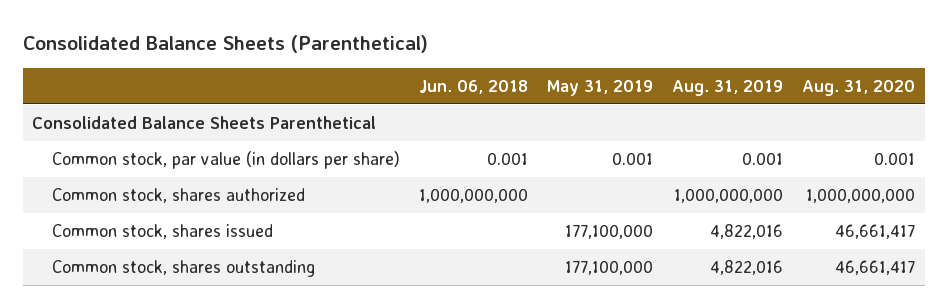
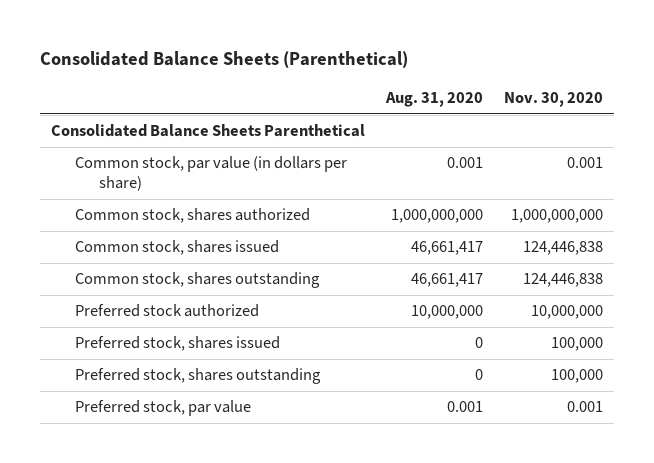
[419,79,529,94] Jun. 06, 2018 -> none
[547,79,654,96] May 31, 2019 -> none
[672,79,784,96] Aug. 31, 2019 -> none
none -> [504,92,604,108] Nov. 30, 2020
none -> [75,304,260,318] Preferred stock authorized
none -> [75,336,281,352] Preferred stock, shares issued
none -> [75,368,322,385] Preferred stock, shares outstanding
none -> [75,400,252,417] Preferred stock, par value

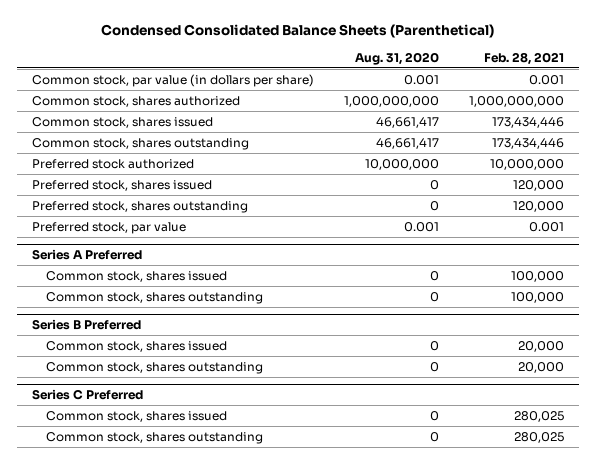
[40,51,409,69] Consolidated Balance Sheets (Parenthetical) -> [100,24,494,39] Condensed Consolidated Balance Sheets (Parenthetical)
[504,92,604,108] Nov. 30, 2020 -> none
none -> [484,51,565,65] Feb. 28, 2021
[50,124,365,138] Consolidated Balance Sheets Parenthetical -> none
none -> [31,248,142,260] Series A Preferred
none -> [45,270,227,282] Common stock, shares issued
none -> [45,291,263,304] Common stock, shares outstanding
none -> [31,318,141,330] Series B Preferred
none -> [45,340,227,352] Common stock, shares issued
none -> [45,361,263,374] Common stock, shares outstanding
none -> [31,388,143,400] Series C Preferred
none -> [45,410,227,422] Common stock, shares issued
none -> [45,431,263,444] Common stock, shares outstanding

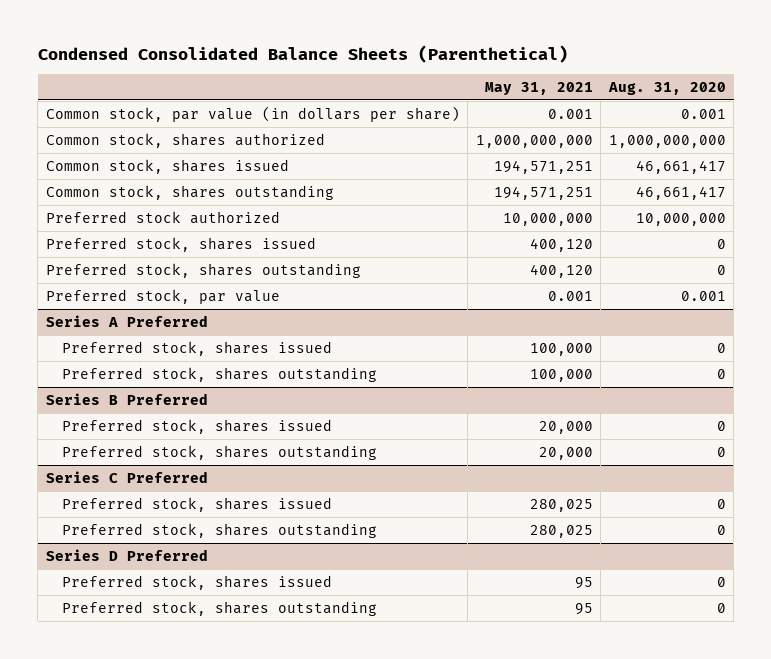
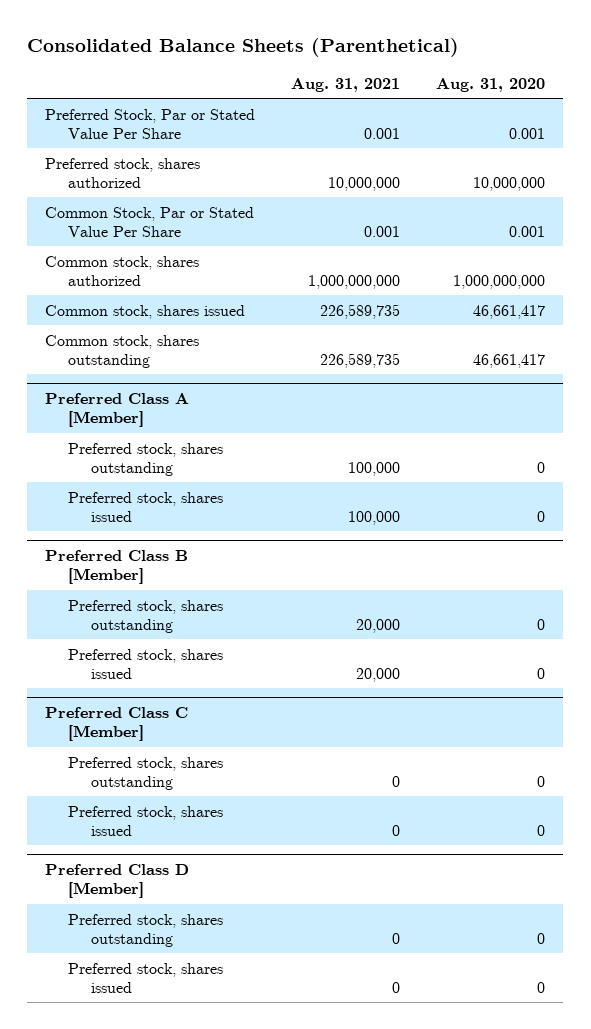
[37,45,568,64] Condensed Consolidated Balance Sheets (Parenthetical) -> [27,37,460,57] Consolidated Balance Sheets (Parenthetical)
[484,82,593,96] May 31, 2021 -> none
none -> [291,77,401,92] Aug. 31, 2021
none -> [45,108,256,139] Preferred Stock, Par or Stated Value Per Share
none -> [45,157,201,188] Preferred stock, shares authorized
[45,105,460,122] Common stock, par value (in dollars per share) -> [45,206,255,237] Common Stock, Par or Stated Value Per Share
[45,210,280,224] Preferred stock authorized -> none
[45,236,316,252] Preferred stock, shares issued -> none
none -> [45,393,190,428] Preferred Class A [Member]
[45,288,280,304] Preferred stock, par value -> none
[45,314,208,327] Series A Preferred -> none
none -> [45,550,189,585] Preferred Class B [Member]
[45,392,208,405] Series B Preferred -> none
none -> [45,707,189,742] Preferred Class C [Member]
[45,470,208,483] Series C Preferred -> none
none -> [45,864,190,899] Preferred Class D [Member]
[45,548,208,561] Series D Preferred -> none
[62,600,378,616] Preferred stock, shares outstanding -> none

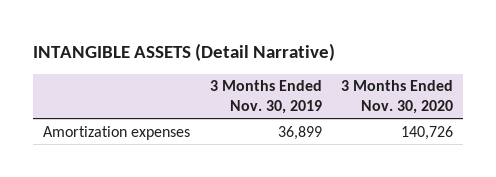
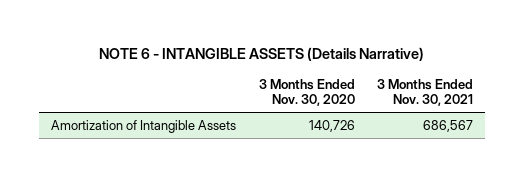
[32,42,335,61] INTANGIBLE ASSETS (Detail Narrative) -> [99,47,425,62] NOTE 6 - INTANGIBLE ASSETS (Details Narrative)
[209,80,322,115] 3 Months Ended Nov. 30, 2019 -> none
none -> [377,79,474,107] 3 Months Ended Nov. 30, 2021
[42,125,190,140] Amortization expenses -> [50,120,236,134] Amortization of Intangible Assets

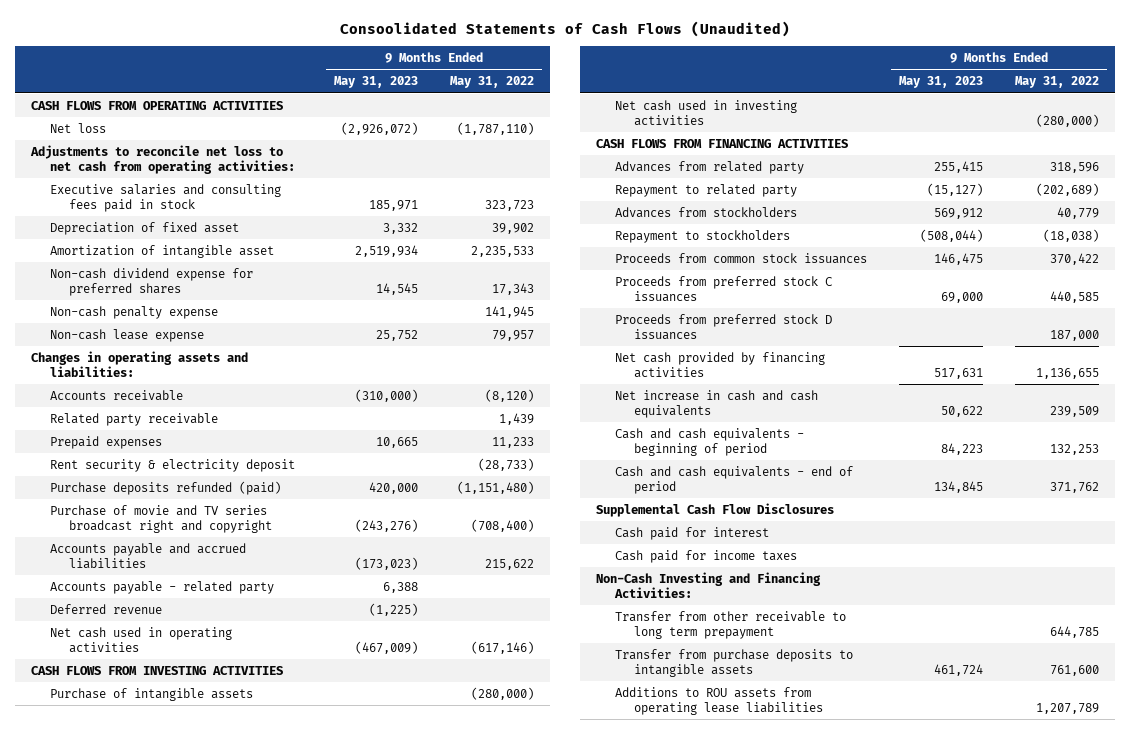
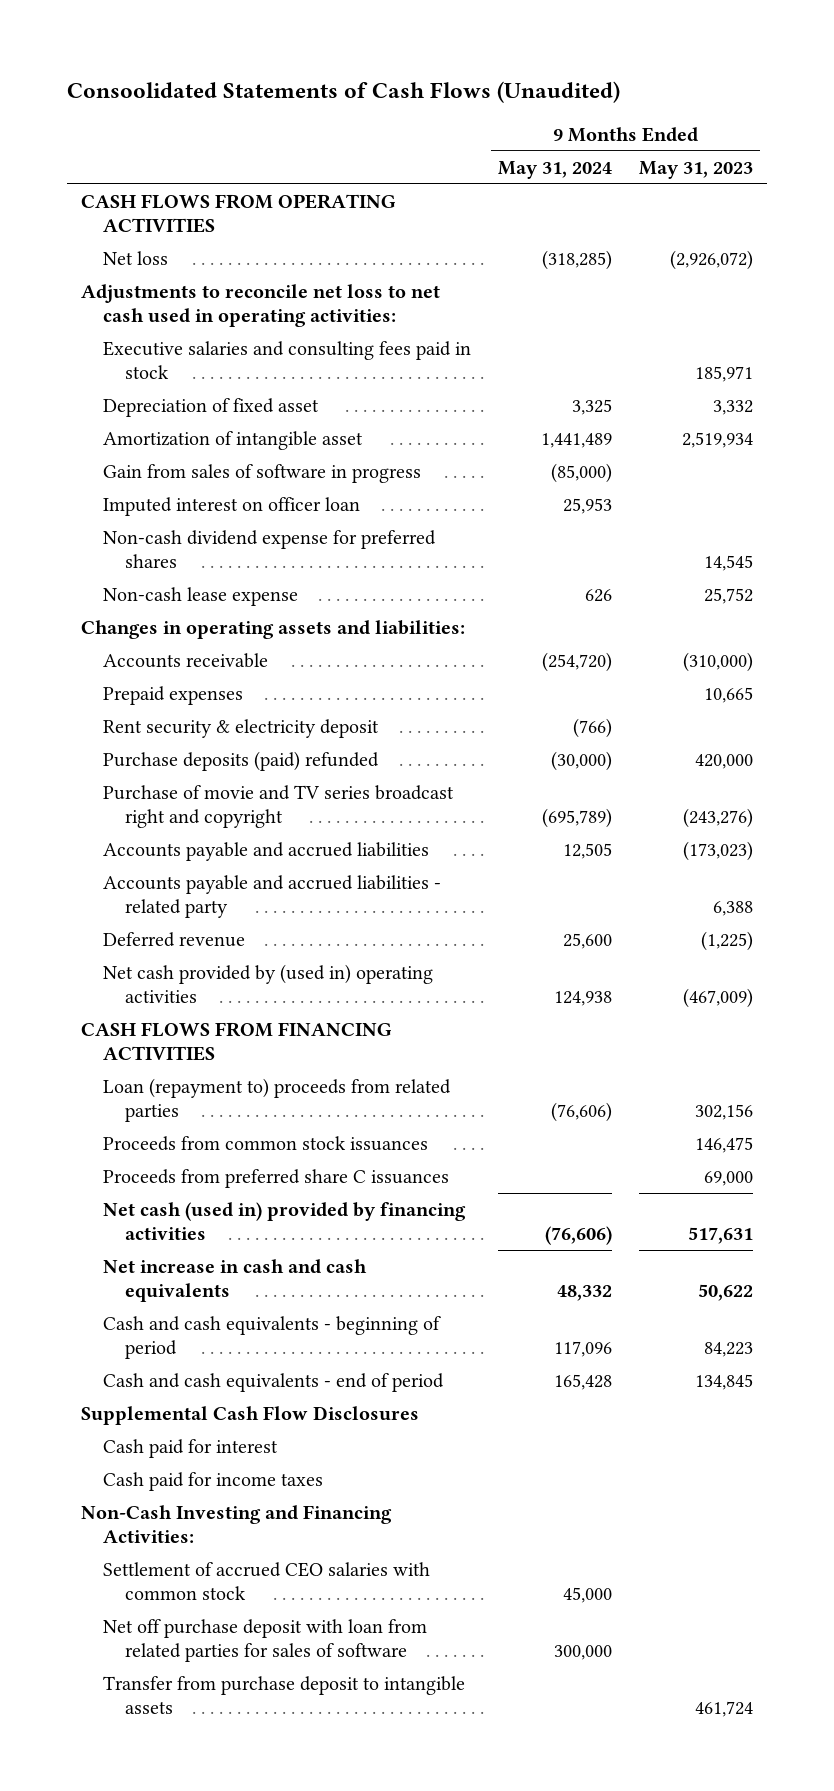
[449,76,534,89] May 31, 2022 -> none
none -> [497,160,612,179] May 31, 2024
[30,144,296,174] Adjustments to reconcile net loss to net cash from operating activities: -> [80,283,440,328] Adjustments to reconcile net loss to net cash used in operating activities:
none -> [102,463,421,483] Gain from sales of software in progress
none -> [102,496,360,516] Imputed interest on officer loan
[50,305,219,319] Non-cash penalty expense -> none
[50,412,219,426] Related party receivable -> none
[50,480,282,495] Purchase deposits refunded (paid) -> [102,750,379,771] Purchase deposits (paid) refunded
[50,580,275,594] Accounts payable - related party -> [102,874,441,919] Accounts payable and accrued liabilities - related party
[31,665,284,675] CASH FLOWS FROM INVESTING ACTIVITIES -> none
[50,687,254,701] Purchase of intangible assets -> none
[615,99,798,126] Net cash used in investing activities -> none
[50,626,233,653] Net cash used in operating activities -> [102,963,433,1004] Net cash provided by (used in) operating activities
[615,183,798,197] Repayment to related party -> none
[615,206,798,218] Advances from stockholders -> none
[615,229,791,243] Repayment to stockholders -> none
[615,160,805,174] Advances from related party -> [102,1077,451,1123] Loan (repayment to) proceeds from related parties
[934,160,984,173] 255,415 -> [695,1104,754,1121] 302,156
[615,313,833,340] Proceeds from preferred stock D issuances -> none
[615,275,833,302] Proceeds from preferred stock C issuances -> [102,1168,449,1188] Proceeds from preferred share C issuances
[615,351,826,378] Net cash provided by financing activities -> [102,1201,466,1241] Net cash (used in) provided by financing activities
[615,610,847,639] Transfer from other receivable to long term prepayment -> none
[615,686,824,715] Additions to ROU assets from operating lease liabilities -> none
none -> [102,1561,430,1601] Settlement of accrued CEO salaries with common stock
none -> [102,1618,427,1663] Net off purchase deposit with loan from related parties for sales of software
[615,648,854,677] Transfer from purchase deposits to intangible assets -> [102,1675,465,1715] Transfer from purchase deposit to intangible assets

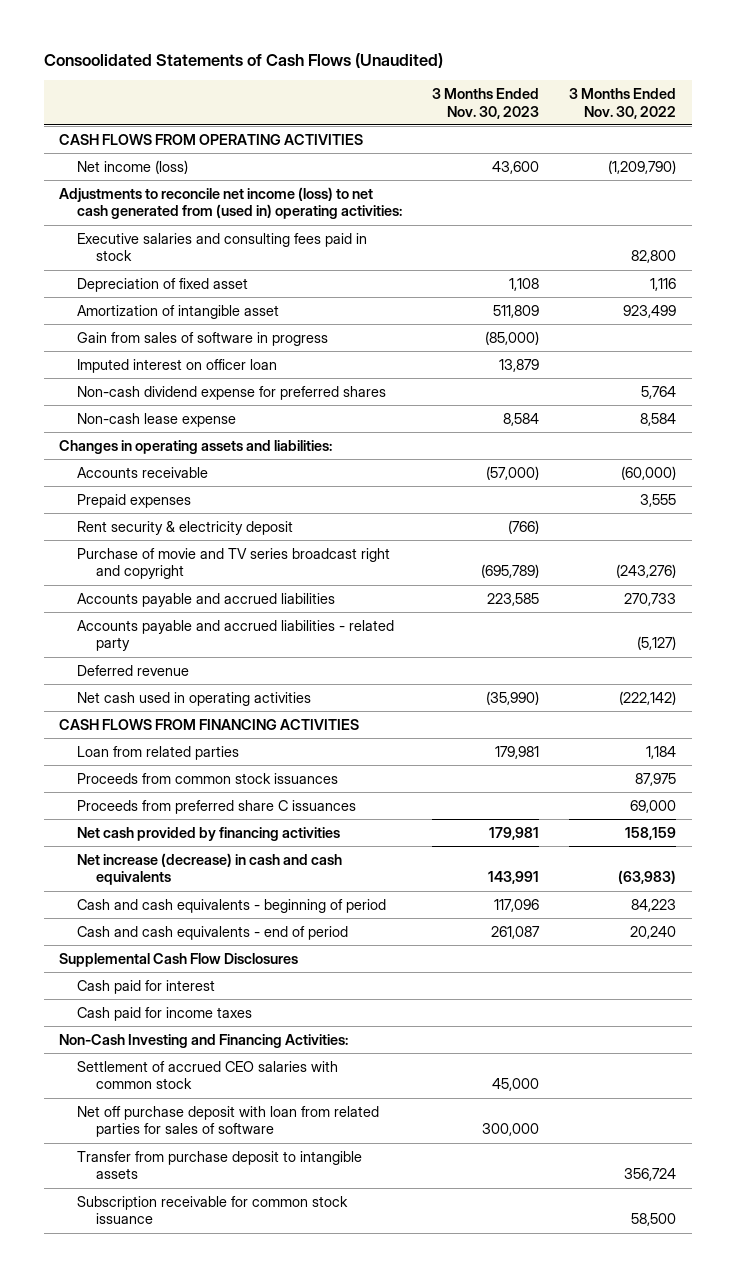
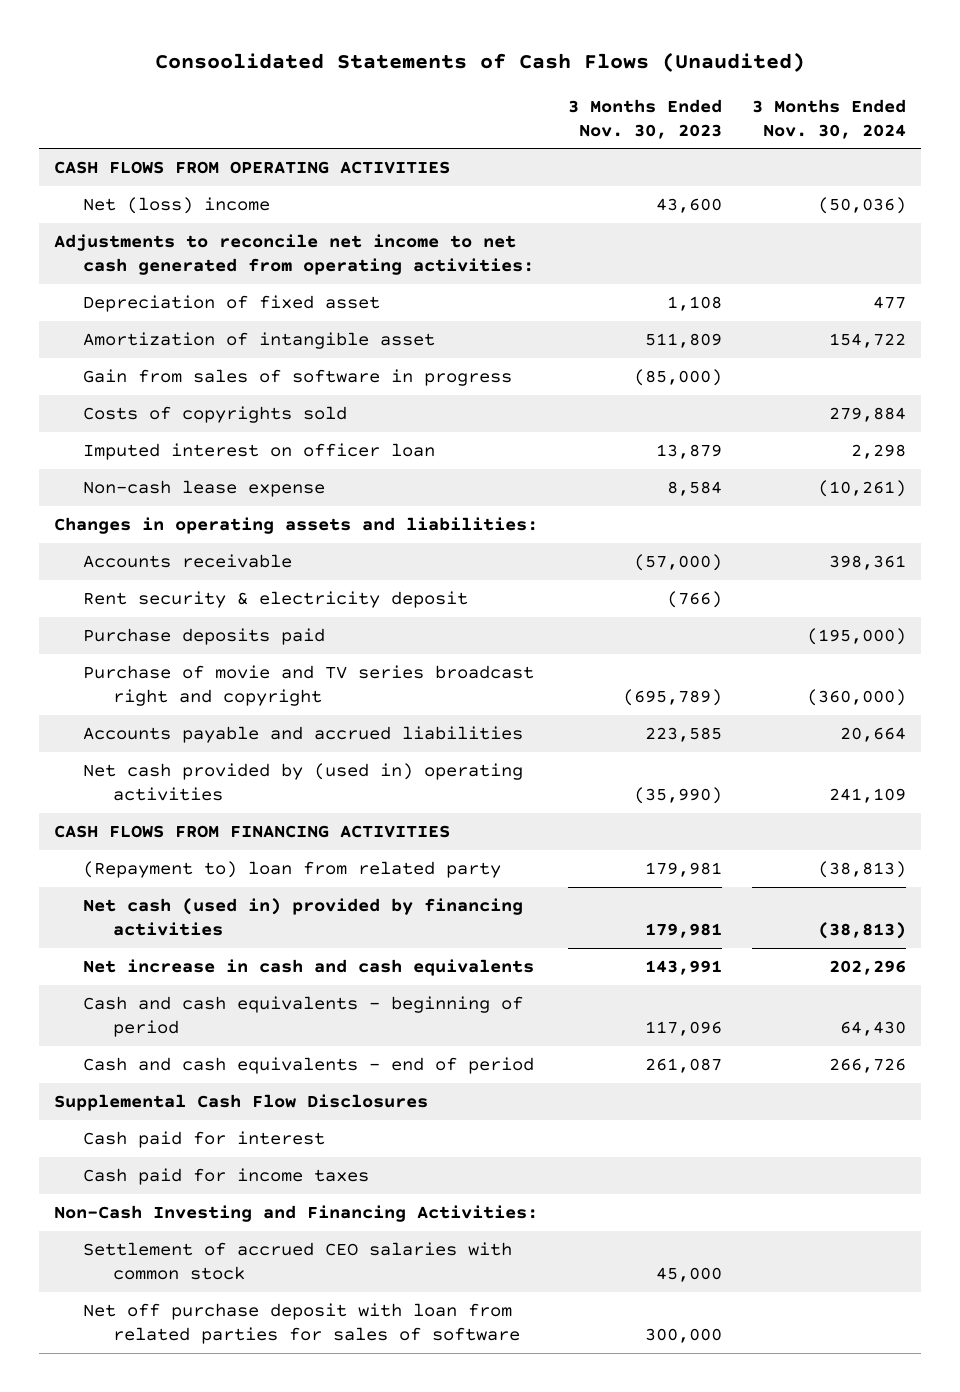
[569,87,677,119] 3 Months Ended Nov. 30, 2022 -> none
none -> [751,98,906,139] 3 Months Ended Nov. 30, 2024
[77,232,368,262] Executive salaries and consulting fees paid in stock -> none
[77,159,189,174] Net income (loss) -> [83,196,271,214] Net (loss) income
[58,186,403,220] Adjustments to reconcile net income (loss) to net cash generated from (used in) operating activities: -> [53,233,535,275] Adjustments to reconcile net income to net cash generated from operating activities:
none -> [83,405,348,423] Costs of copyrights sold
[77,385,387,400] Non-cash dividend expense for preferred shares -> none
[77,493,192,508] Prepaid expenses -> none
none -> [83,627,326,645] Purchase deposits paid
[77,619,395,652] Accounts payable and accrued liabilities - related party -> none
[77,664,190,676] Deferred revenue -> none
[77,691,312,706] Net cash used in operating activities -> [83,762,524,801] Net cash provided by (used in) operating activities
[77,772,339,784] Proceeds from common stock issuances -> none
[77,799,357,814] Proceeds from preferred share C issuances -> none
[77,745,240,760] Loan from related parties -> [83,860,502,878] (Repayment to) loan from related party
[77,826,341,841] Net cash provided by financing activities -> [83,897,524,936] Net cash (used in) provided by financing activities
[77,852,343,886] Net increase (decrease) in cash and cash equivalents -> [83,958,535,976] Net increase in cash and cash equivalents
[77,1150,363,1180] Transfer from purchase deposit to intangible assets -> none
[77,1195,349,1225] Subscription receivable for common stock issuance -> none

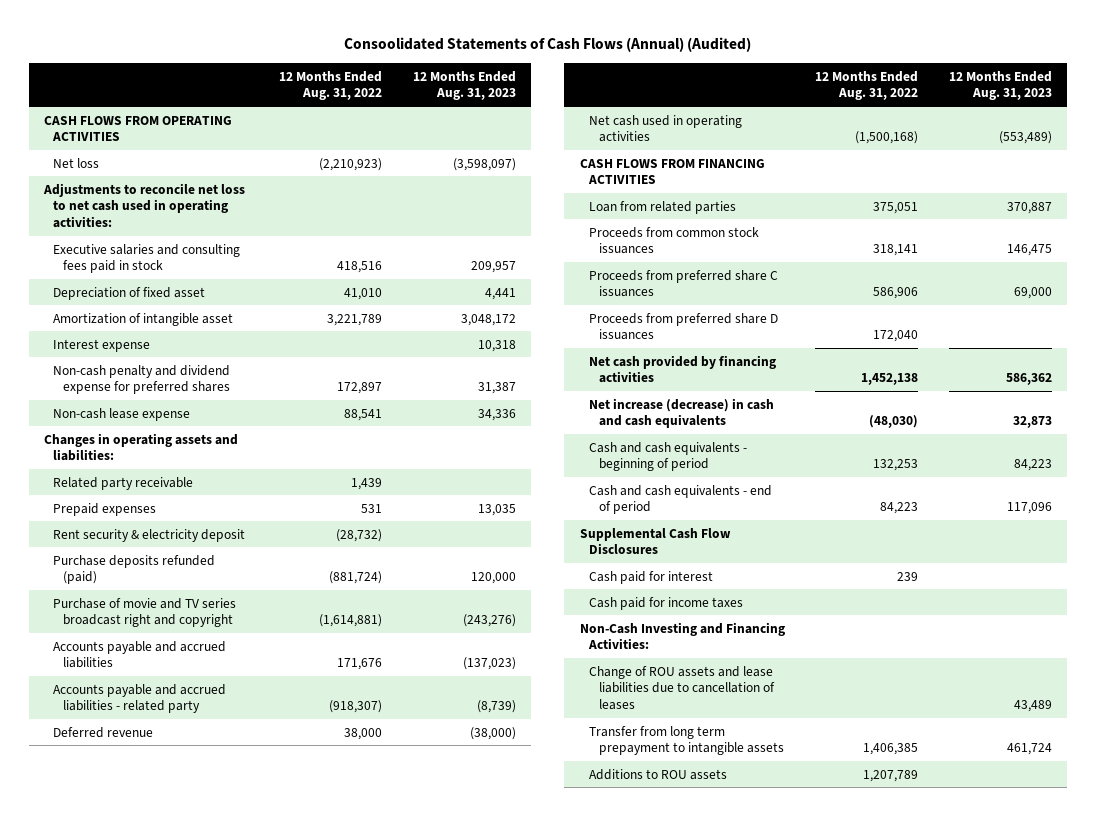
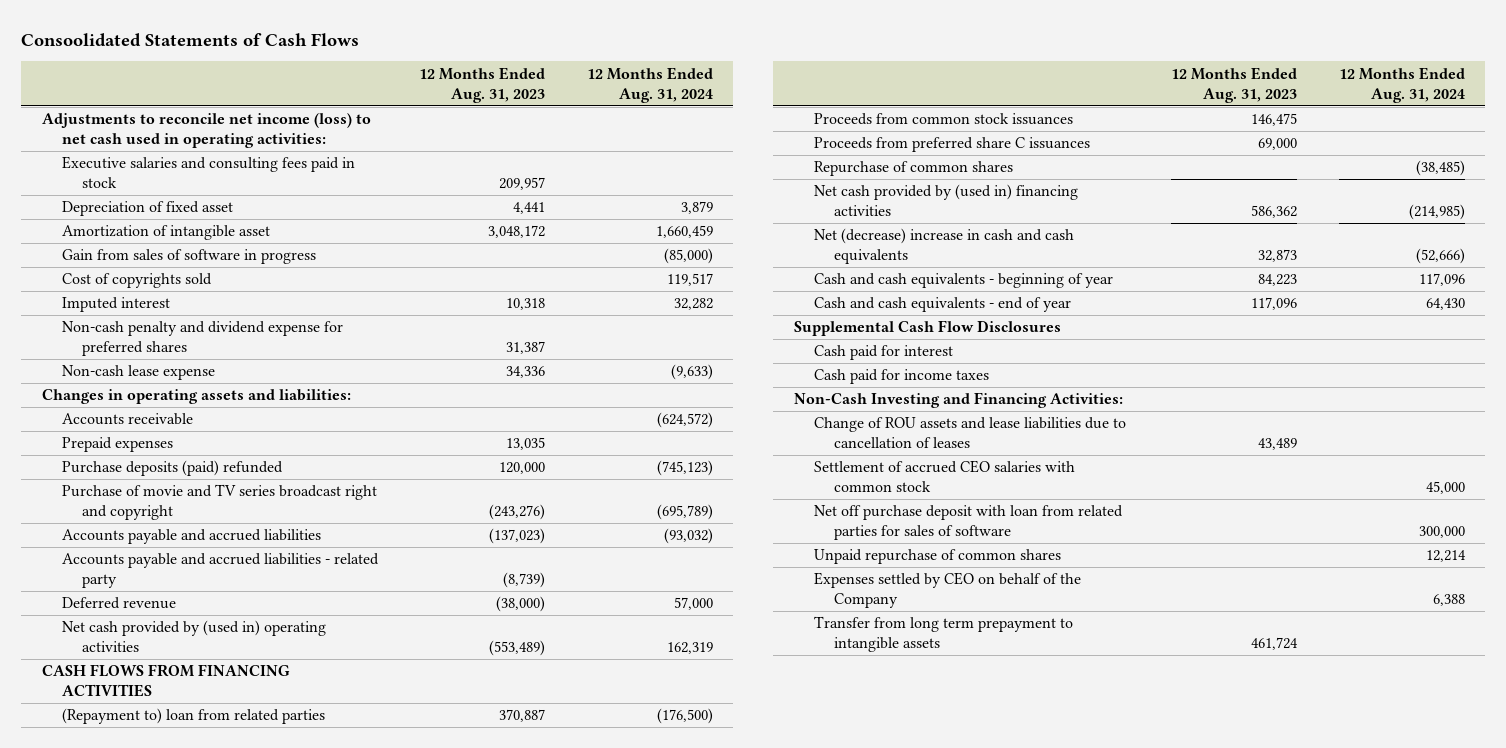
[343,37,751,53] Consoolidated Statements of Cash Flows (Annual) (Audited) -> [20,32,359,47] Consoolidated Statements of Cash Flows
[279,70,383,101] 12 Months Ended Aug. 31, 2022 -> none
none -> [586,66,713,103] 12 Months Ended Aug. 31, 2024
[43,115,232,142] CASH FLOWS FROM OPERATING ACTIVITIES -> none
[53,157,100,168] Net loss -> none
[42,182,245,229] Adjustments to reconcile net loss to net cash used in operating activities: -> [41,113,371,149] Adjustments to reconcile net income (loss) to net cash used in operating activities:
none -> [61,249,316,265] Gain from sales of software in progress
none -> [61,273,212,289] Cost of copyrights sold
[53,338,151,352] Interest expense -> [61,297,170,313] Imputed interest
[53,476,194,490] Related party receivable -> none
none -> [61,413,193,426] Accounts receivable
[53,528,246,542] Rent security & electricity deposit -> none
[53,554,216,585] Purchase deposits refunded (paid) -> [61,460,283,477] Purchase deposits (paid) refunded
[589,114,743,143] Net cash used in operating activities -> [61,620,326,653] Net cash provided by (used in) operating activities
[589,200,737,214] Loan from related parties -> [61,708,325,725] (Repayment to) loan from related parties
[589,312,779,341] Proceeds from preferred share D issuances -> none
none -> [814,161,1014,177] Repurchase of common shares
[589,354,777,384] Net cash provided by financing activities -> [814,184,1079,217] Net cash provided by (used in) financing activities
[589,397,775,429] Net increase (decrease) in cash and cash equivalents -> [814,228,1075,265] Net (decrease) increase in cash and cash equivalents
[589,441,748,472] Cash and cash equivalents - beginning of period -> [814,273,1114,289] Cash and cash equivalents - beginning of year
[589,484,773,515] Cash and cash equivalents - end of period -> [814,297,1072,313] Cash and cash equivalents - end of year
none -> [814,460,1076,493] Settlement of accrued CEO salaries with common stock
none -> [814,505,1124,541] Net off purchase deposit with loan from related parties for sales of software
none -> [814,549,1062,565] Unpaid repurchase of common shares
none -> [814,572,1082,609] Expenses settled by CEO on behalf of the Company
[589,768,728,780] Additions to ROU assets -> none

